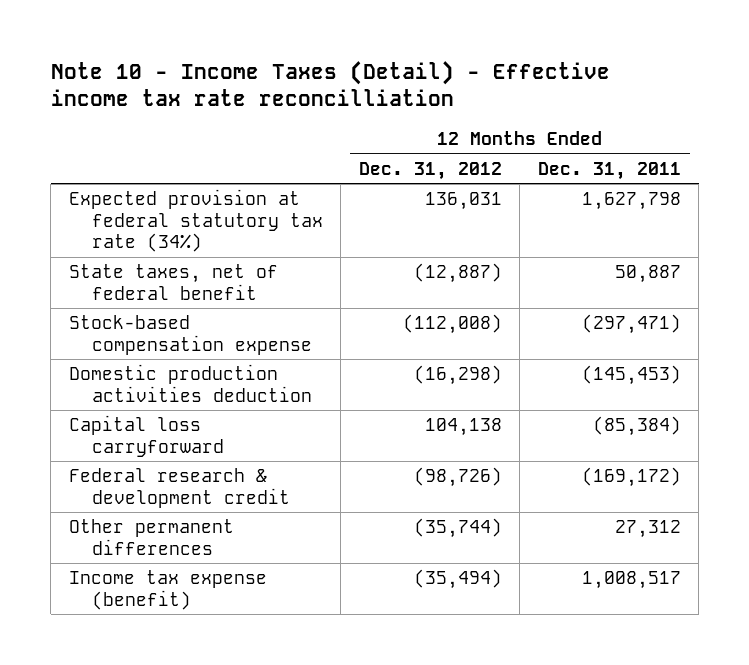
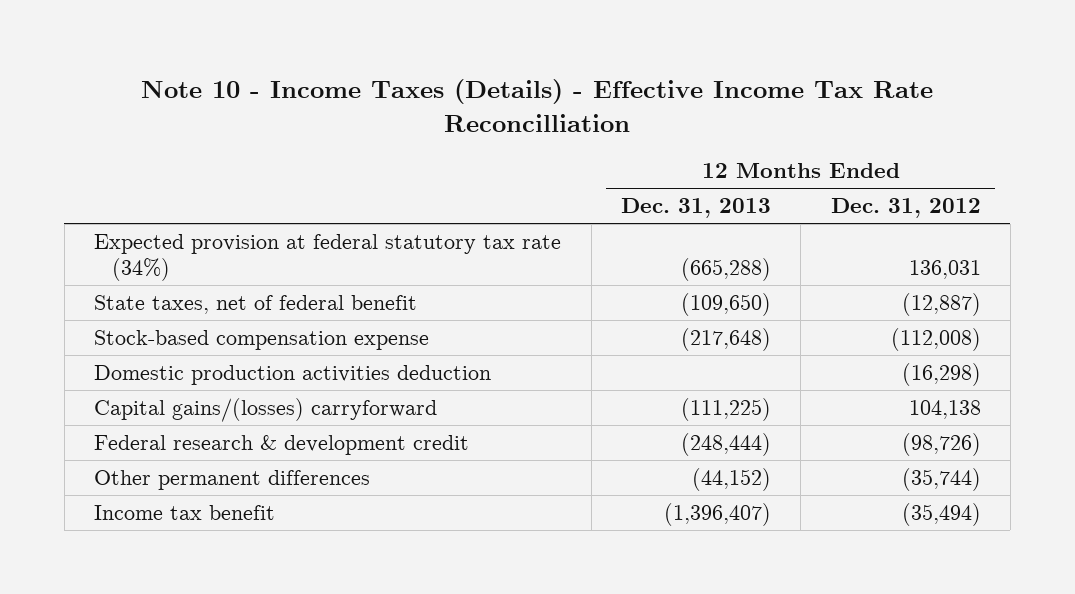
[50,60,610,107] Note 10 - Income Taxes (Detail) - Effective income tax rate reconcilliation -> [141,79,934,132] Note 10 - Income Taxes (Details) - Effective Income Tax Rate Reconcilliation
[537,161,681,180] Dec. 31, 2011 -> none
none -> [620,198,771,219] Dec. 31, 2013
[68,414,224,457] Capital loss carryforward -> [94,397,438,422] Capital gains/(losses) carryforward
[68,569,267,610] Income tax expense (benefit) -> [94,504,276,520] Income tax benefit

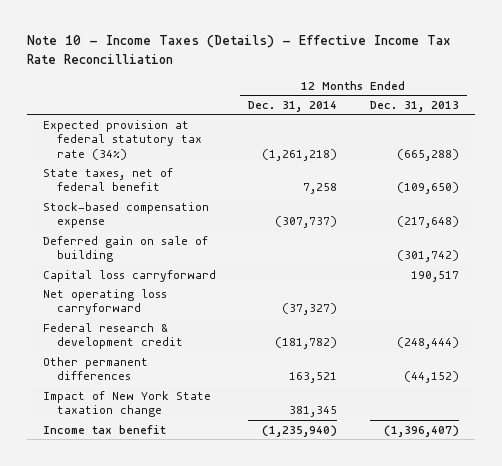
[830,198,981,219] Dec. 31, 2012 -> none
none -> [248,100,338,112] Dec. 31, 2014
[94,364,492,385] Domestic production activities deduction -> none
none -> [43,235,209,263] Deferred gain on sale of building
[94,397,438,422] Capital gains/(losses) carryforward -> [43,269,217,282] Capital loss carryforward
[680,397,771,421] (111,225) -> [410,270,459,282] 190,517
none -> [43,288,168,316] Net operating loss carryforward
none -> [43,390,212,418] Impact of New York State taxation change

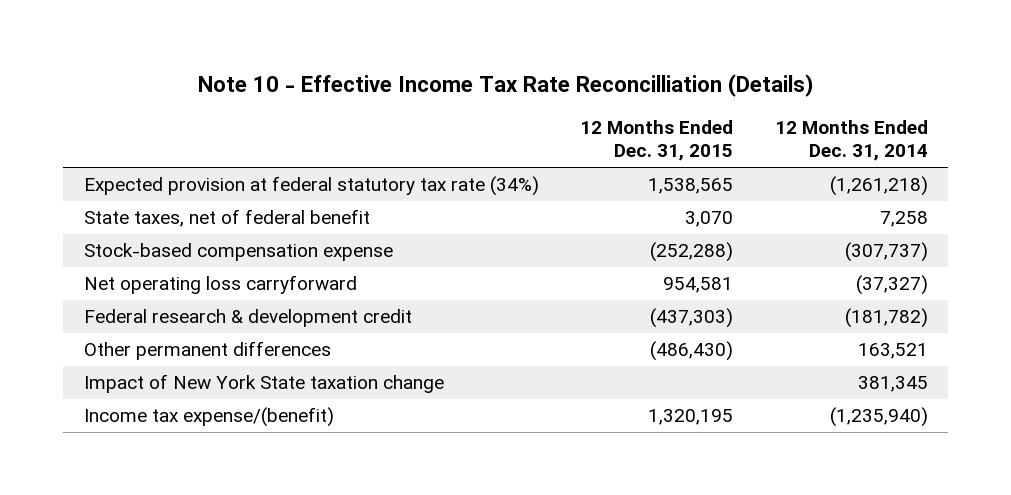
[27,35,452,64] Note 10 - Income Taxes (Details) - Effective Income Tax Rate Reconcilliation -> [197,74,814,98] Note 10 - Effective Income Tax Rate Reconcilliation (Details)
[369,100,459,112] Dec. 31, 2013 -> none
none -> [580,120,734,162] 12 Months Ended Dec. 31, 2015
[43,235,209,263] Deferred gain on sale of building -> none
[43,269,217,282] Capital loss carryforward -> none
[43,424,167,434] Income tax benefit -> [83,407,334,428] Income tax expense/(benefit)

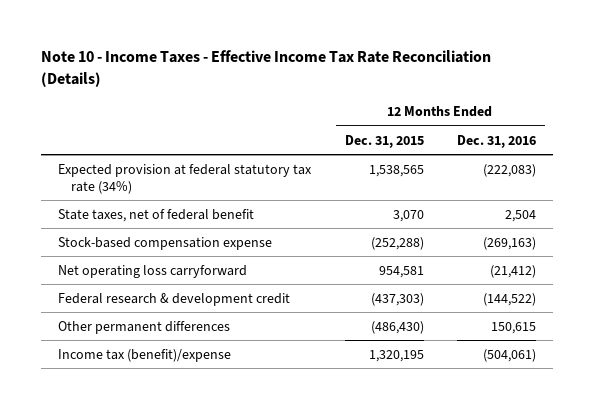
[197,74,814,98] Note 10 - Effective Income Tax Rate Reconcilliation (Details) -> [40,50,491,87] Note 10 - Income Taxes - Effective Income Tax Rate Reconciliation (Details)
[774,120,928,162] 12 Months Ended Dec. 31, 2014 -> none
none -> [457,134,537,148] Dec. 31, 2016
[83,374,444,394] Impact of New York State taxation change -> none
[83,407,334,428] Income tax expense/(benefit) -> [57,348,231,362] Income tax (benefit)/expense

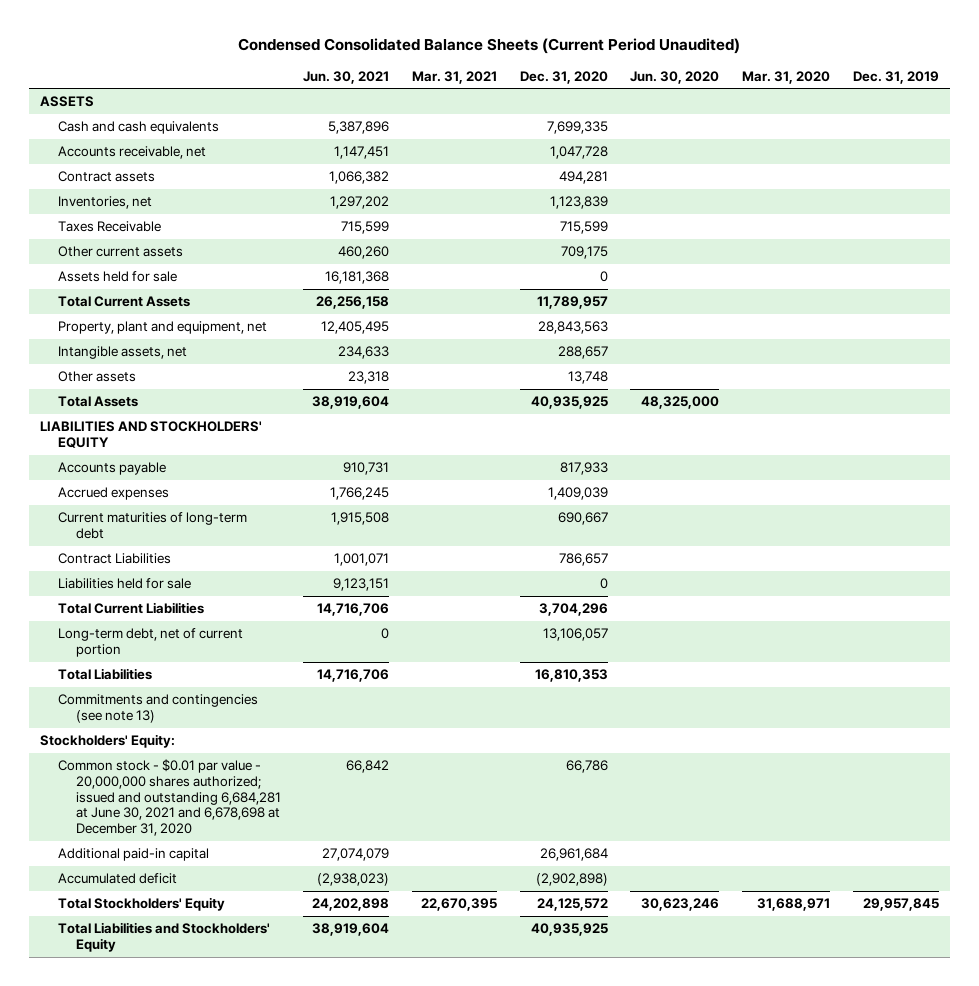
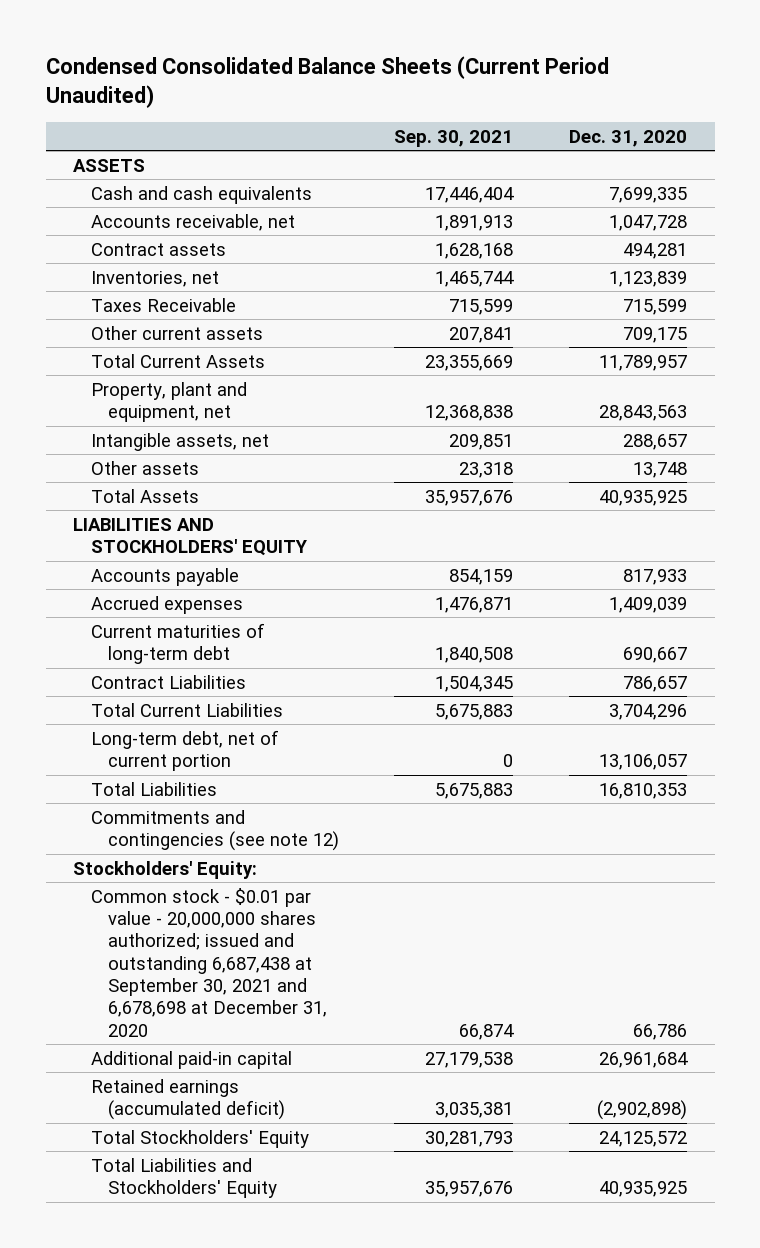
[303,70,390,84] Jun. 30, 2021 -> none
[411,70,497,84] Mar. 31, 2021 -> none
[630,70,720,84] Jun. 30, 2020 -> none
[741,70,830,84] Mar. 31, 2020 -> none
[852,70,939,84] Dec. 31, 2019 -> none
none -> [394,129,514,147] Sep. 30, 2021
[57,271,177,283] Assets held for sale -> none
[57,578,191,590] Liabilities held for sale -> none
[57,694,258,723] Commitments and contingencies (see note 13) -> [90,809,339,852] Commitments and contingencies (see note 12)
[57,759,281,836] Common stock - $0.01 par value - 20,000,000 shares authorized; issued and outstanding 6,684,281 at June 30, 2021 and 6,678,698 at December 31, 2020 -> [90,887,327,1037] Common stock - $0.01 par value - 20,000,000 shares authorized; issued and outstanding 6,687,438 at September 30, 2021 and 6,678,698 at December 31, 2020
[57,873,177,885] Accumulated deficit -> [90,1078,285,1121] Retained earnings (accumulated deficit)

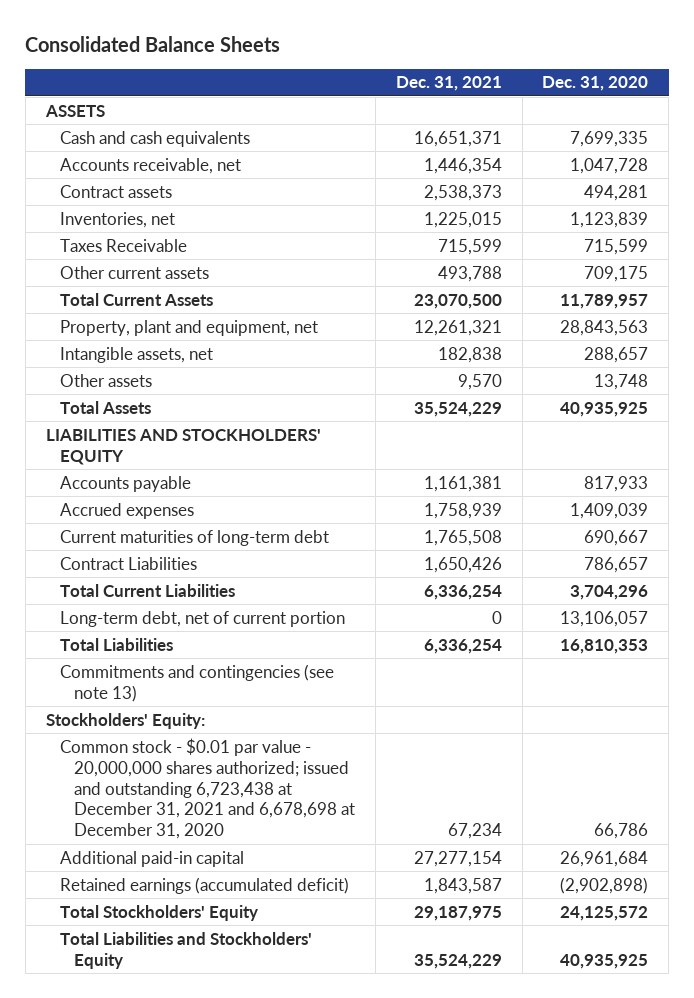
[45,56,609,109] Condensed Consolidated Balance Sheets (Current Period Unaudited) -> [25,35,281,52] Consolidated Balance Sheets
[394,129,514,147] Sep. 30, 2021 -> none
none -> [395,76,502,92] Dec. 31, 2021
[90,809,339,852] Commitments and contingencies (see note 12) -> [60,663,335,702] Commitments and contingencies (see note 13)
[90,887,327,1037] Common stock - $0.01 par value - 20,000,000 shares authorized; issued and outstanding 6,687,438 at September 30, 2021 and 6,678,698 at December 31, 2020 -> [60,737,356,840] Common stock - $0.01 par value - 20,000,000 shares authorized; issued and outstanding 6,723,438 at December 31, 2021 and 6,678,698 at December 31, 2020

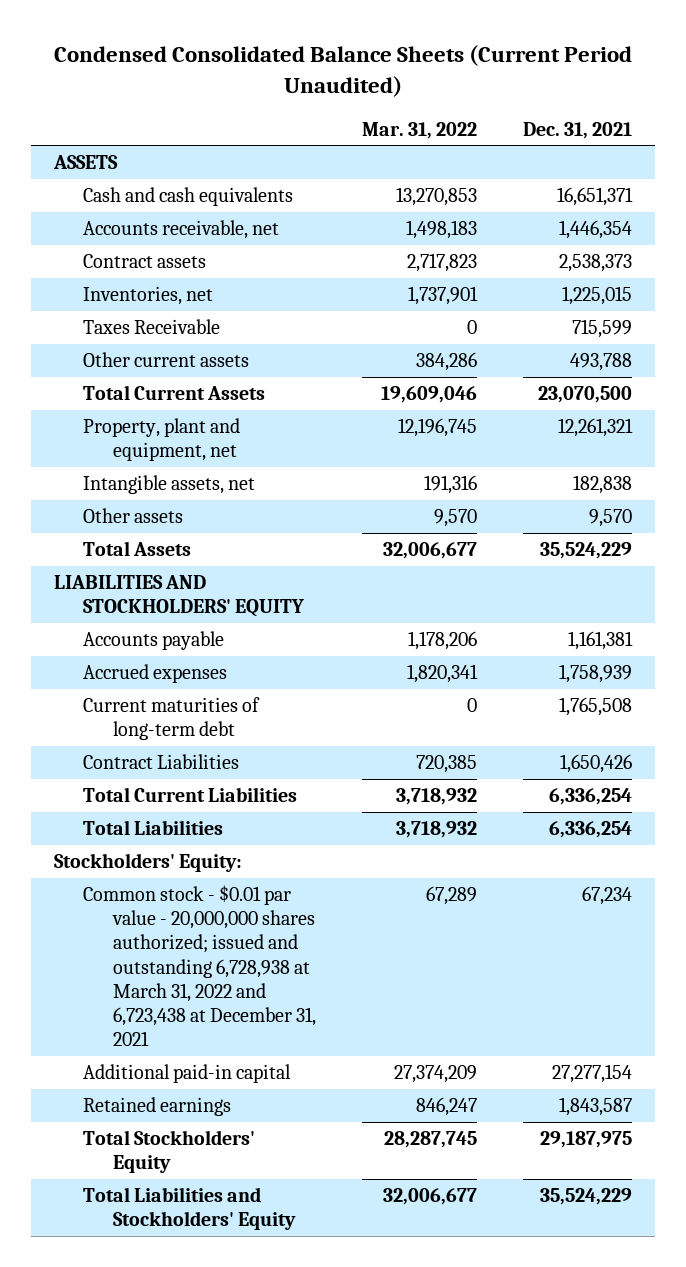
[25,35,281,52] Consolidated Balance Sheets -> [53,44,632,97] Condensed Consolidated Balance Sheets (Current Period Unaudited)
[542,76,649,92] Dec. 31, 2020 -> none
none -> [361,121,477,139] Mar. 31, 2022
[60,610,346,627] Long-term debt, net of current portion -> none
[60,663,335,702] Commitments and contingencies (see note 13) -> none
[60,737,356,840] Common stock - $0.01 par value - 20,000,000 shares authorized; issued and outstanding 6,723,438 at December 31, 2021 and 6,678,698 at December 31, 2020 -> [83,885,316,1047] Common stock - $0.01 par value - 20,000,000 shares authorized; issued and outstanding 6,728,938 at March 31, 2022 and 6,723,438 at December 31, 2021
[60,876,350,894] Retained earnings (accumulated deficit) -> [83,1097,232,1117] Retained earnings

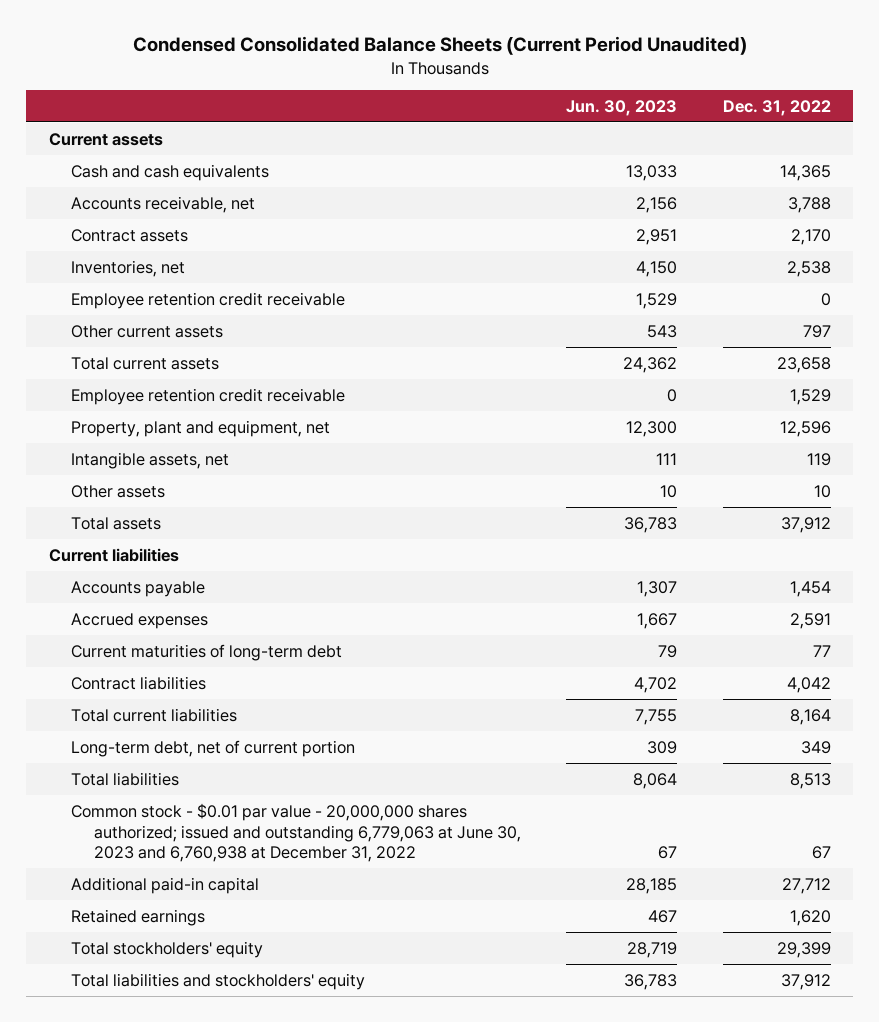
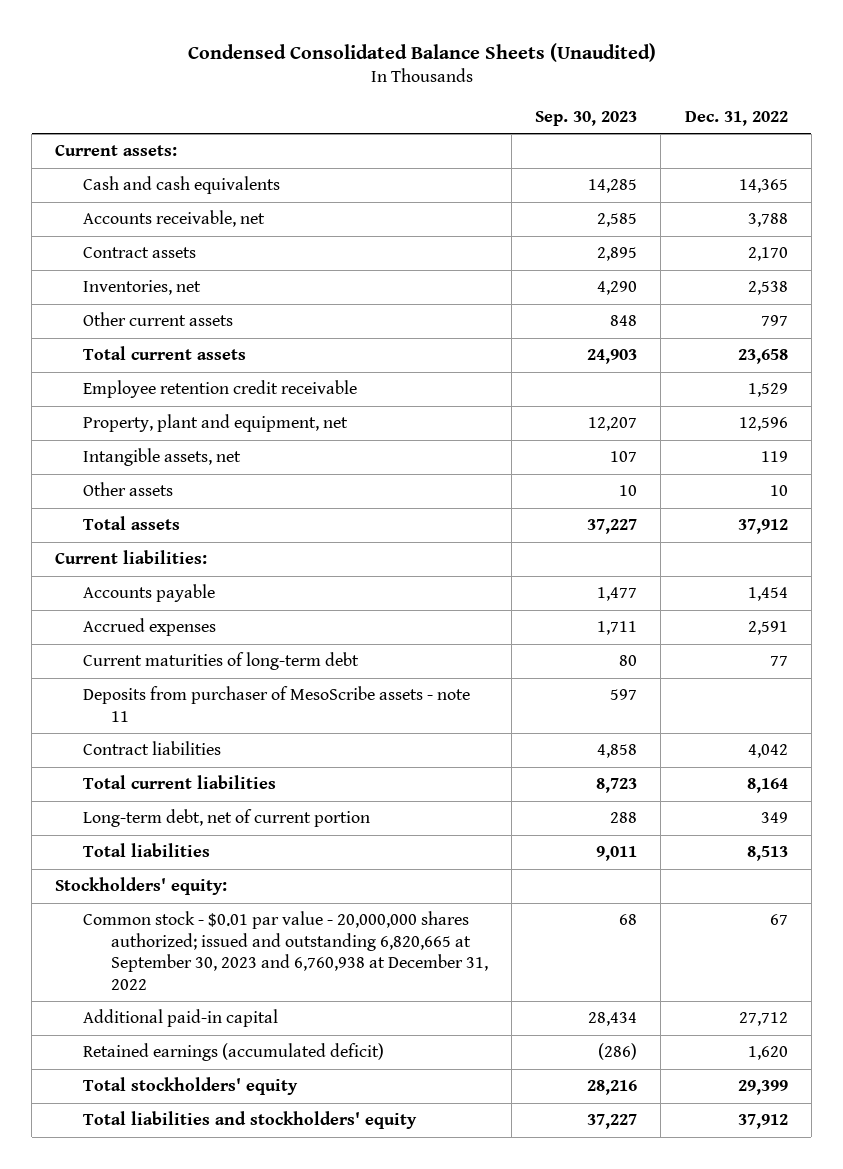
[132,36,747,56] Condensed Consolidated Balance Sheets (Current Period Unaudited) -> [187,42,656,62] Condensed Consolidated Balance Sheets (Unaudited)
[566,99,678,116] Jun. 30, 2023 -> none
none -> [535,110,638,126] Sep. 30, 2023
[48,132,163,146] Current assets -> [55,145,178,157] Current assets:
[71,291,346,309] Employee retention credit receivable -> none
[48,547,179,562] Current liabilities -> [55,550,208,565] Current liabilities:
none -> [83,686,471,722] Deposits from purchaser of MesoScribe assets - note 11
none -> [55,877,228,896] Stockholders' equity:
[71,802,521,863] Common stock - $0.01 par value - 20,000,000 shares authorized; issued and outstanding 6,779,063 at June 30, 2023 and 6,760,938 at December 31, 2022 -> [83,911,488,990] Common stock - $0.01 par value - 20,000,000 shares authorized; issued and outstanding 6,820,665 at September 30, 2023 and 6,760,938 at December 31, 2022
[71,908,206,926] Retained earnings -> [83,1043,385,1062] Retained earnings (accumulated deficit)

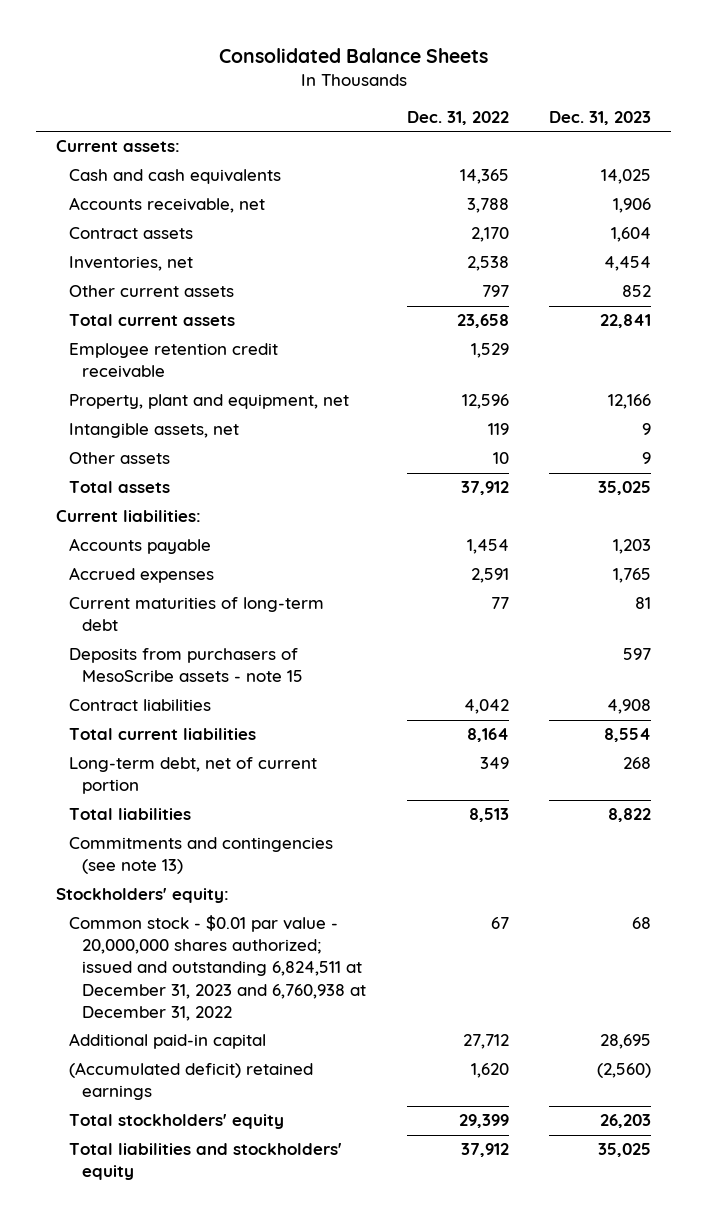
[187,42,656,62] Condensed Consolidated Balance Sheets (Unaudited) -> [218,47,488,63] Consolidated Balance Sheets
[535,110,638,126] Sep. 30, 2023 -> none
none -> [548,110,651,125] Dec. 31, 2023
[83,686,471,722] Deposits from purchaser of MesoScribe assets - note 11 -> [69,648,304,683] Deposits from purchasers of MesoScribe assets - note 15
none -> [69,837,334,875] Commitments and contingencies (see note 13)
[83,911,488,990] Common stock - $0.01 par value - 20,000,000 shares authorized; issued and outstanding 6,820,665 at September 30, 2023 and 6,760,938 at December 31, 2022 -> [69,915,367,1021] Common stock - $0.01 par value - 20,000,000 shares authorized; issued and outstanding 6,824,511 at December 31, 2023 and 6,760,938 at December 31, 2022
[83,1043,385,1062] Retained earnings (accumulated deficit) -> [69,1062,314,1101] (Accumulated deficit) retained earnings

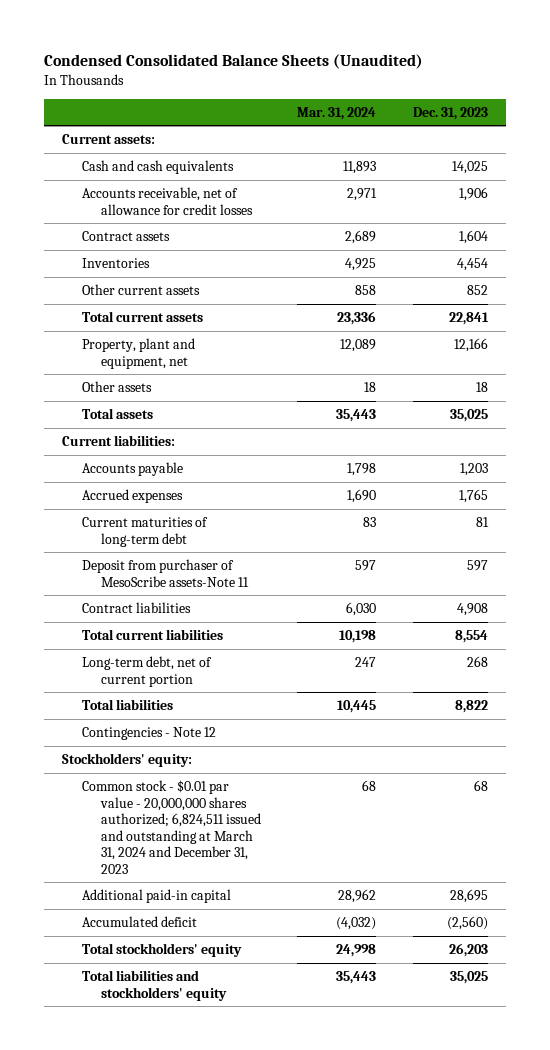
[218,47,488,63] Consolidated Balance Sheets -> [44,53,424,69] Condensed Consolidated Balance Sheets (Unaudited)
[406,110,509,125] Dec. 31, 2022 -> none
none -> [297,106,377,120] Mar. 31, 2024
[69,197,266,214] Accounts receivable, net -> [81,187,253,215] Accounts receivable, net of allowance for credit losses
[69,256,194,272] Inventories, net -> [81,258,150,269] Inventories
[69,343,279,379] Employee retention credit receivable -> none
[69,423,240,439] Intangible assets, net -> none
[641,452,651,465] 9 -> [475,382,488,393] 18
[69,648,304,683] Deposits from purchasers of MesoScribe assets - note 15 -> [81,559,249,587] Deposit from purchaser of MesoScribe assets-Note 11
[69,837,334,875] Commitments and contingencies (see note 13) -> [81,727,216,741] Contingencies - Note 12
[69,915,367,1021] Common stock - $0.01 par value - 20,000,000 shares authorized; issued and outstanding 6,824,511 at December 31, 2023 and 6,760,938 at December 31, 2022 -> [81,780,261,874] Common stock - $0.01 par value - 20,000,000 shares authorized; 6,824,511 issued and outstanding at March 31, 2024 and December 31, 2023
[69,1062,314,1101] (Accumulated deficit) retained earnings -> [81,916,197,928] Accumulated deficit

